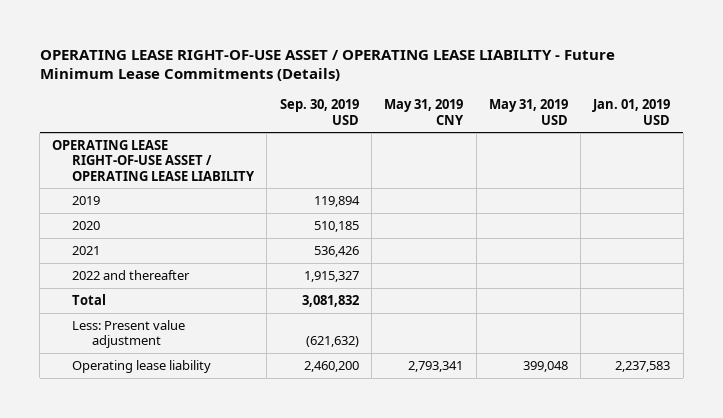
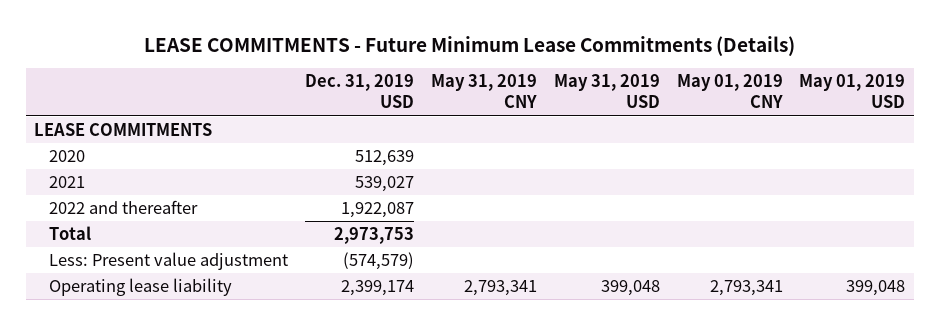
[39,49,615,82] OPERATING LEASE RIGHT-OF-USE ASSET / OPERATING LEASE LIABILITY - Future Minimum Lease Commitments (Details) -> [143,35,795,56] LEASE COMMITMENTS - Future Minimum Lease Commitments (Details)
[279,99,359,125] Sep. 30, 2019 USD -> none
[592,99,671,125] Jan. 01, 2019 USD -> none
none -> [304,74,414,109] Dec. 31, 2019 USD
none -> [676,74,783,109] May 01, 2019 CNY
none -> [799,74,906,109] May 01, 2019 USD
[71,195,100,205] 2019 -> none
[52,139,255,181] OPERATING LEASE RIGHT-OF-USE ASSET / OPERATING LEASE LIABILITY -> [34,123,213,137] LEASE COMMITMENTS

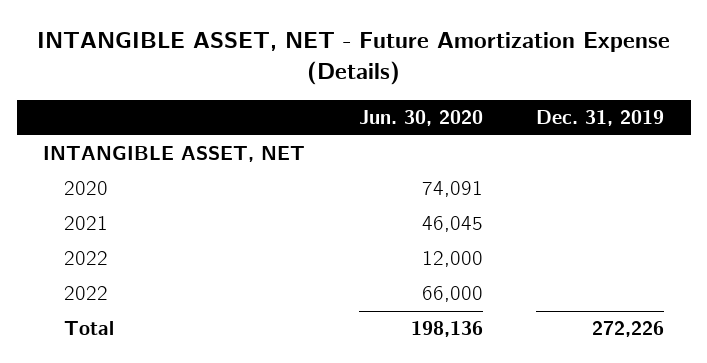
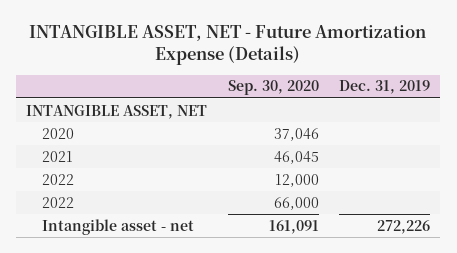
[358,110,483,127] Jun. 30, 2020 -> none
none -> [227,80,319,96] Sep. 30, 2020
[63,321,114,336] Total -> [41,218,194,235] Intangible asset - net

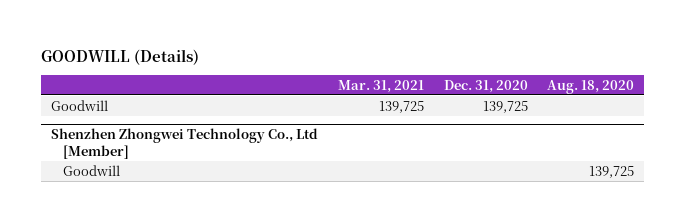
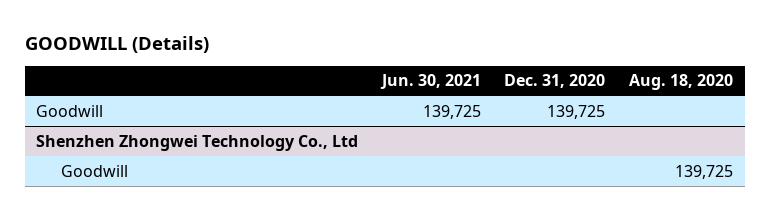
[337,79,424,93] Mar. 31, 2021 -> none
none -> [379,74,481,90] Jun. 30, 2021
[51,128,319,159] Shenzhen Zhongwei Technology Co., Ltd [Member] -> [36,134,359,151] Shenzhen Zhongwei Technology Co., Ltd

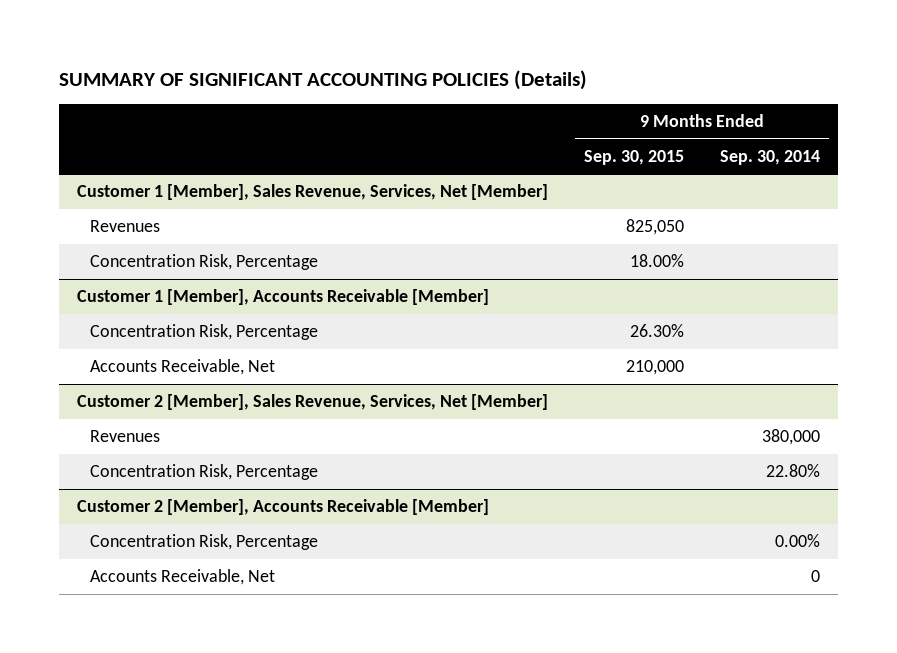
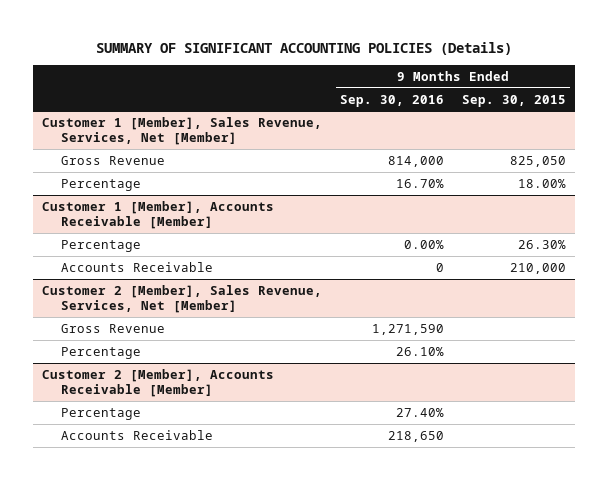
[720,149,821,165] Sep. 30, 2014 -> none
none -> [340,94,445,107] Sep. 30, 2016
[89,220,160,233] Revenues -> [60,155,165,165] Gross Revenue
[89,254,318,271] Concentration Risk, Percentage -> [60,178,141,191] Percentage
[89,324,318,341] Concentration Risk, Percentage -> [60,239,141,252] Percentage
[89,359,275,376] Accounts Receivable, Net -> [60,261,213,272] Accounts Receivable
[89,430,160,443] Revenues -> [60,323,165,333] Gross Revenue
[89,464,318,481] Concentration Risk, Percentage -> [60,346,141,359] Percentage
[89,534,318,551] Concentration Risk, Percentage -> [60,407,141,420] Percentage
[89,569,275,586] Accounts Receivable, Net -> [60,429,213,440] Accounts Receivable

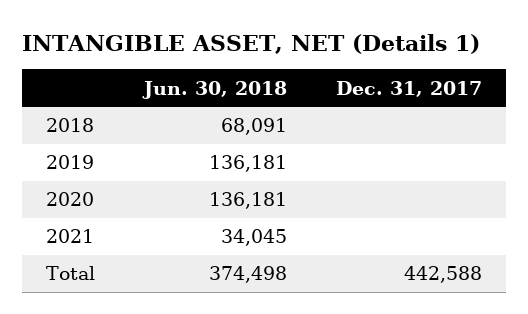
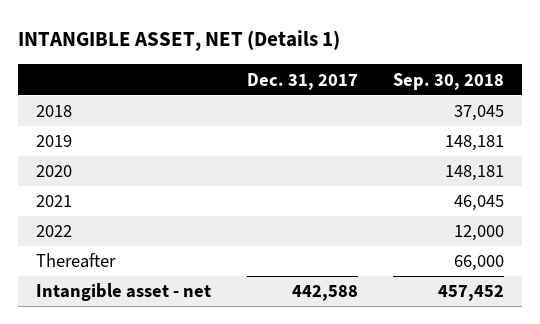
[141,80,287,99] Jun. 30, 2018 -> none
none -> [393,72,505,90] Sep. 30, 2018
none -> [35,225,72,238] 2022
none -> [35,253,116,269] Thereafter
[46,266,96,281] Total -> [35,283,211,302] Intangible asset - net

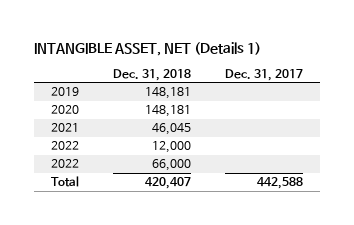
[393,72,505,90] Sep. 30, 2018 -> none
none -> [113,68,192,81] Dec. 31, 2018
[35,105,72,118] 2018 -> none
[35,253,116,269] Thereafter -> none
none -> [51,159,80,169] 2022
[35,283,211,302] Intangible asset - net -> [51,176,80,188] Total

